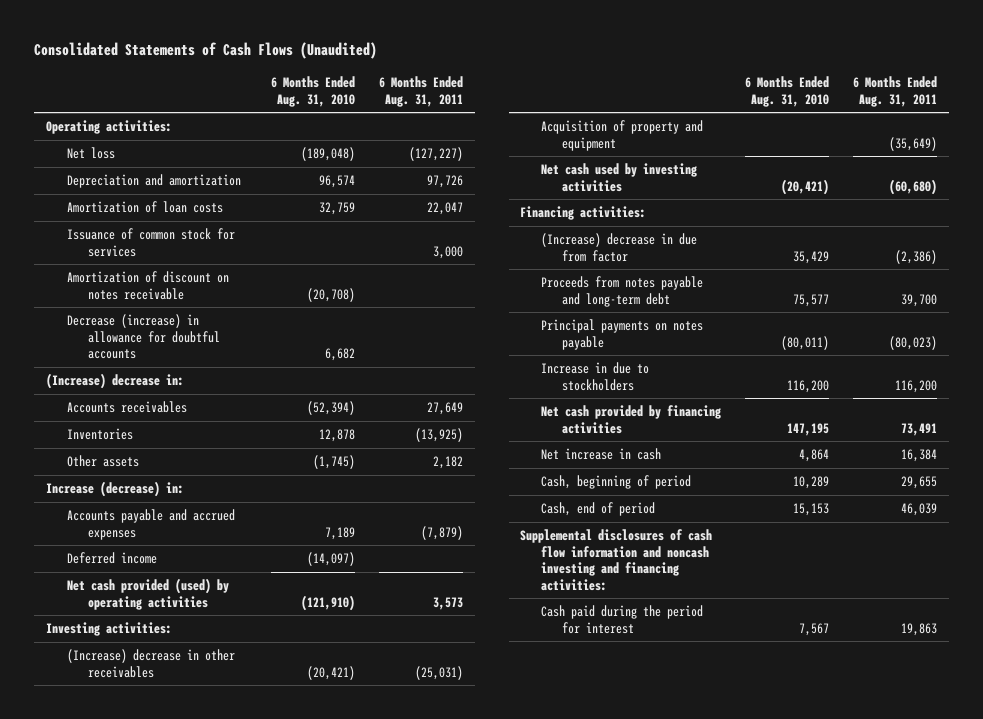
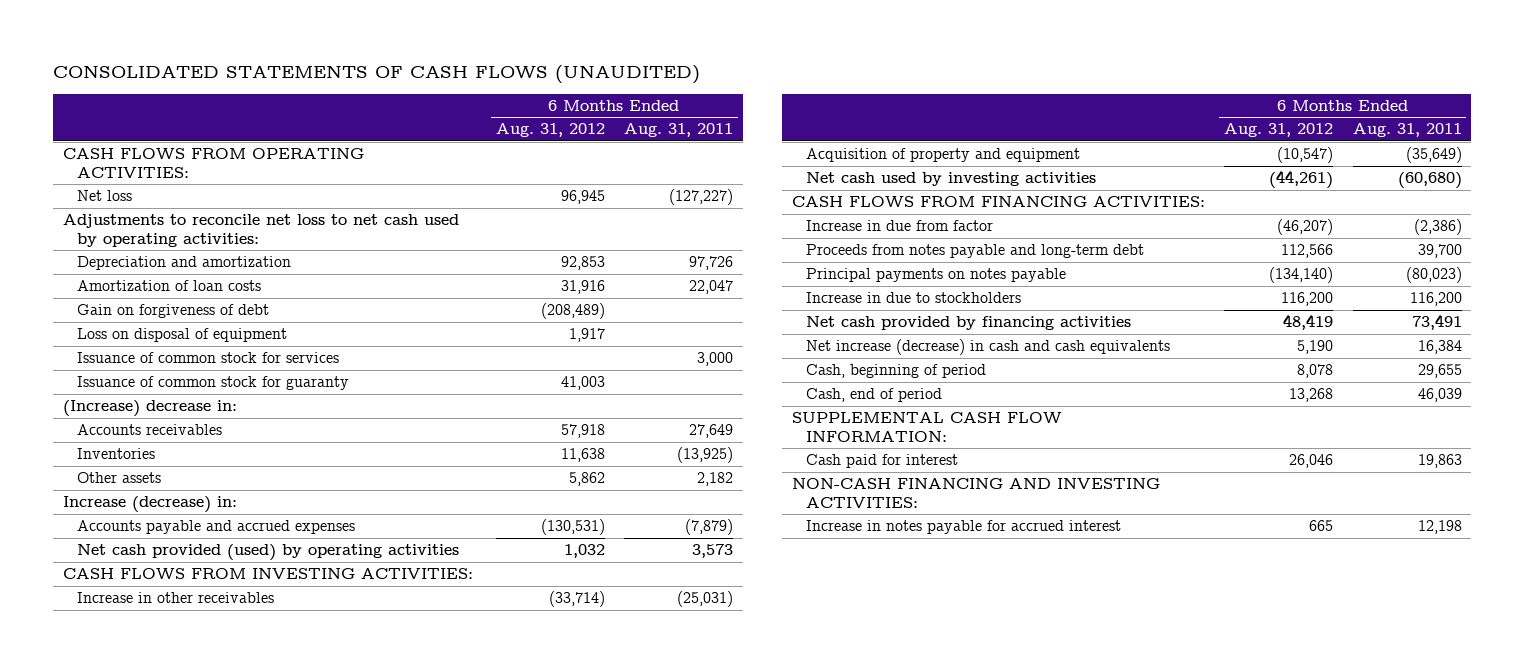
[34,42,378,60] Consolidated Statements of Cash Flows (Unaudited) -> [53,64,701,84] CONSOLIDATED STATEMENTS OF CASH FLOWS (UNAUDITED)
[270,76,355,107] 6 Months Ended Aug. 31, 2010 -> none
none -> [495,123,605,138] Aug. 31, 2012
[46,120,173,135] Operating activities: -> [63,148,365,178] CASH FLOWS FROM OPERATING ACTIVITIES:
none -> [63,214,460,247] Adjustments to reconcile net loss to net cash used by operating activities:
none -> [77,304,270,319] Gain on forgiveness of debt
none -> [77,328,288,343] Loss on disposal of equipment
[66,271,229,300] Amortization of discount on notes receivable -> none
[66,314,220,360] Decrease (increase) in allowance for doubtful accounts -> none
none -> [77,376,350,391] Issuance of common stock for guaranty
[66,552,157,565] Deferred income -> none
[46,622,173,637] Investing activities: -> [63,568,474,580] CASH FLOWS FROM INVESTING ACTIVITIES:
[66,649,235,678] (Increase) decrease in other receivables -> [77,592,275,604] Increase in other receivables
[520,206,647,221] Financing activities: -> [791,196,1205,208] CASH FLOWS FROM FINANCING ACTIVITIES:
[541,233,698,262] (Increase) decrease in due from factor -> [806,220,994,232] Increase in due from factor
[541,448,662,461] Net increase in cash -> [806,339,1171,356] Net increase (decrease) in cash and cash equivalents
[520,529,713,591] Supplemental disclosures of cash flow information and noncash investing and financing activities: -> [791,412,1062,442] SUPPLEMENTAL CASH FLOW INFORMATION:
[541,605,704,634] Cash paid during the period for interest -> [806,454,959,469] Cash paid for interest
none -> [791,478,1160,508] NON-CASH FINANCING AND INVESTING ACTIVITIES:
none -> [806,520,1122,535] Increase in notes payable for accrued interest

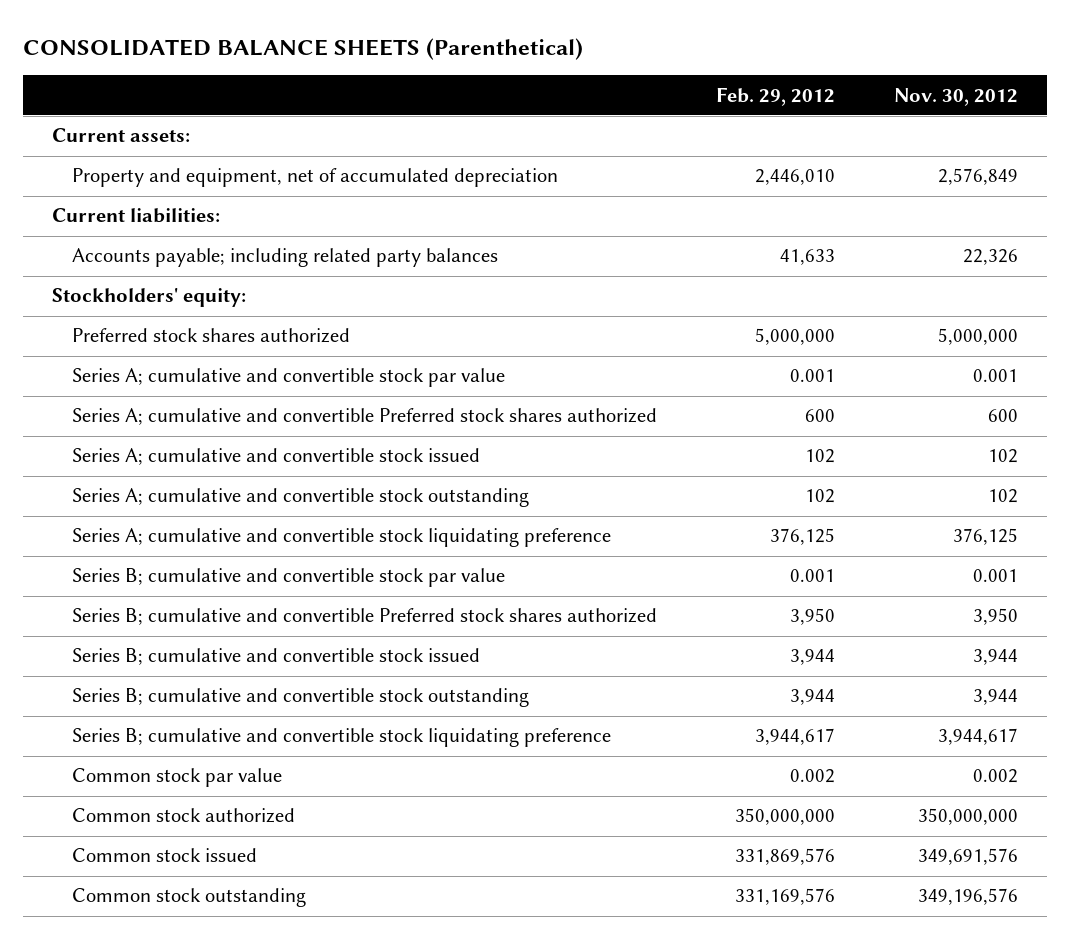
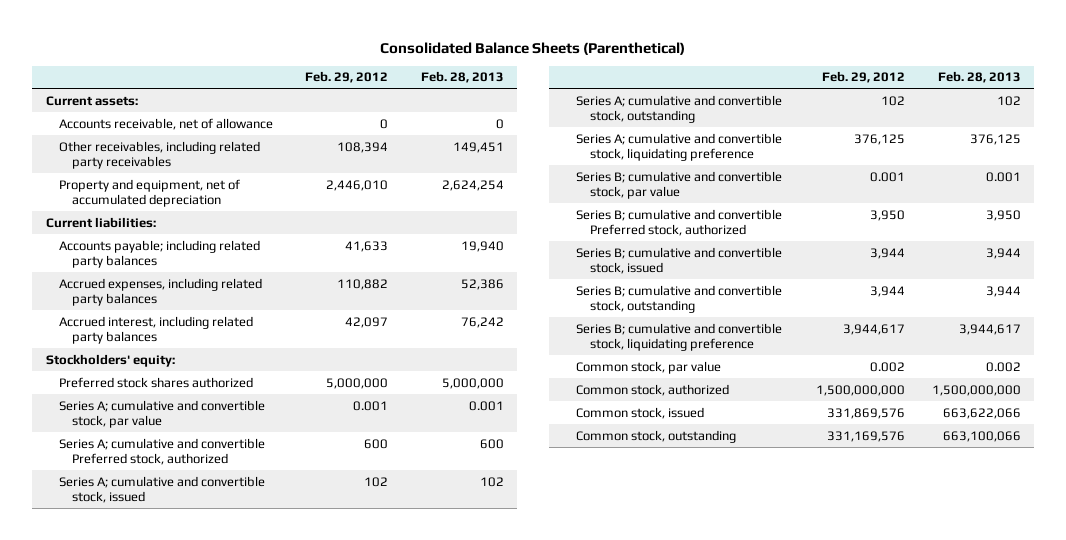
[23,37,584,60] CONSOLIDATED BALANCE SHEETS (Parenthetical) -> [380,41,686,55] Consolidated Balance Sheets (Parenthetical)
[893,87,1018,106] Nov. 30, 2012 -> none
none -> [420,71,504,84] Feb. 28, 2013
none -> [58,117,273,130] Accounts receivable, net of allowance
none -> [58,140,260,169] Other receivables, including related party receivables
none -> [58,277,262,306] Accrued expenses, including related party balances
none -> [58,315,253,344] Accrued interest, including related party balances
[72,368,506,388] Series A; cumulative and convertible stock par value -> [58,399,265,428] Series A; cumulative and convertible stock, par value
[72,408,658,426] Series A; cumulative and convertible Preferred stock shares authorized -> [58,437,265,465] Series A; cumulative and convertible Preferred stock, authorized
[72,448,481,466] Series A; cumulative and convertible stock issued -> [58,475,265,503] Series A; cumulative and convertible stock, issued
[72,488,530,508] Series A; cumulative and convertible stock outstanding -> [576,94,783,123] Series A; cumulative and convertible stock, outstanding
[72,528,612,548] Series A; cumulative and convertible stock liquidating preference -> [576,132,783,161] Series A; cumulative and convertible stock, liquidating preference
[72,568,506,588] Series B; cumulative and convertible stock par value -> [576,170,783,199] Series B; cumulative and convertible stock, par value
[72,608,658,626] Series B; cumulative and convertible Preferred stock shares authorized -> [576,208,783,236] Series B; cumulative and convertible Preferred stock, authorized
[72,648,481,666] Series B; cumulative and convertible stock issued -> [576,246,783,274] Series B; cumulative and convertible stock, issued
[72,688,530,708] Series B; cumulative and convertible stock outstanding -> [576,284,783,313] Series B; cumulative and convertible stock, outstanding
[72,728,612,748] Series B; cumulative and convertible stock liquidating preference -> [576,322,783,351] Series B; cumulative and convertible stock, liquidating preference
[72,768,283,788] Common stock par value -> [576,360,722,374] Common stock, par value
[72,808,296,824] Common stock authorized -> [576,383,730,396] Common stock, authorized
[734,808,835,826] 350,000,000 -> [816,384,906,396] 1,500,000,000
[72,848,258,863] Common stock issued -> [576,406,705,419] Common stock, issued
[72,888,307,908] Common stock outstanding -> [576,429,737,443] Common stock, outstanding

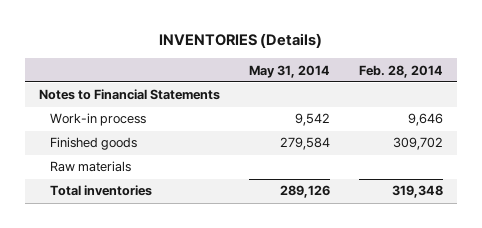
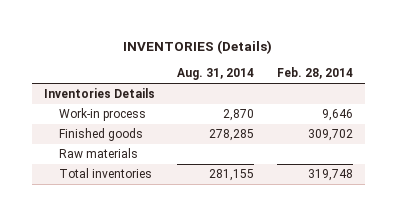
[249,64,331,78] May 31, 2014 -> none
none -> [177,68,255,81] Aug. 31, 2014
[39,89,221,101] Notes to Financial Statements -> none
none -> [43,88,155,99] Inventories Details
[391,185,443,199] 319,348 -> [308,169,354,182] 319,748

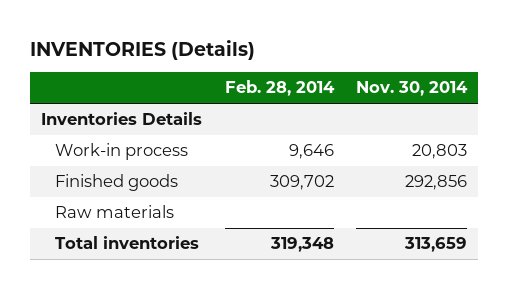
[177,68,255,81] Aug. 31, 2014 -> none
none -> [356,81,469,97] Nov. 30, 2014
[308,169,354,182] 319,748 -> [269,237,334,253] 319,348

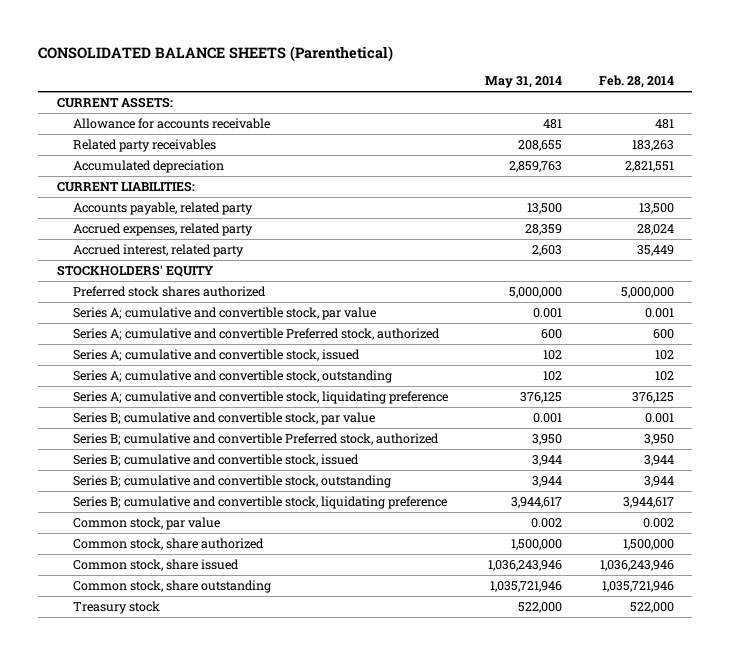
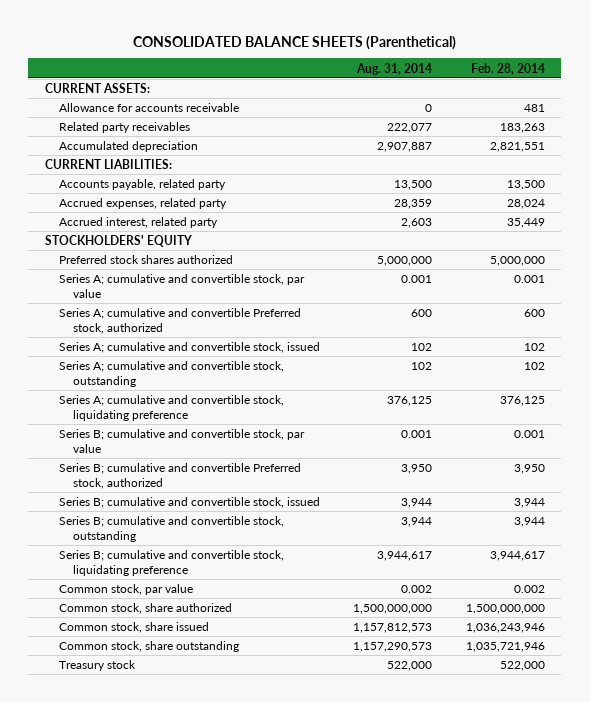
[484,76,562,89] May 31, 2014 -> none
none -> [356,62,433,75] Aug. 31, 2014
[622,538,674,550] 1,500,000 -> [465,604,545,615] 1,500,000,000

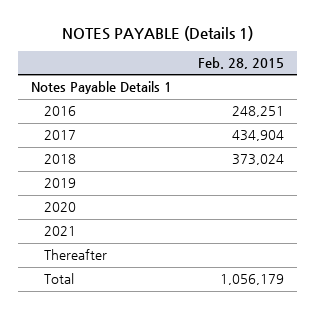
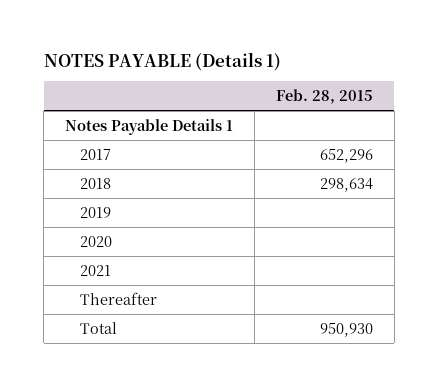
[44,106,77,117] 2016 -> none
[231,130,284,142] 434,904 -> [319,148,373,163] 652,296
[231,154,284,166] 373,024 -> [319,177,373,192] 298,634
[219,274,284,286] 1,056,179 -> [319,322,373,337] 950,930

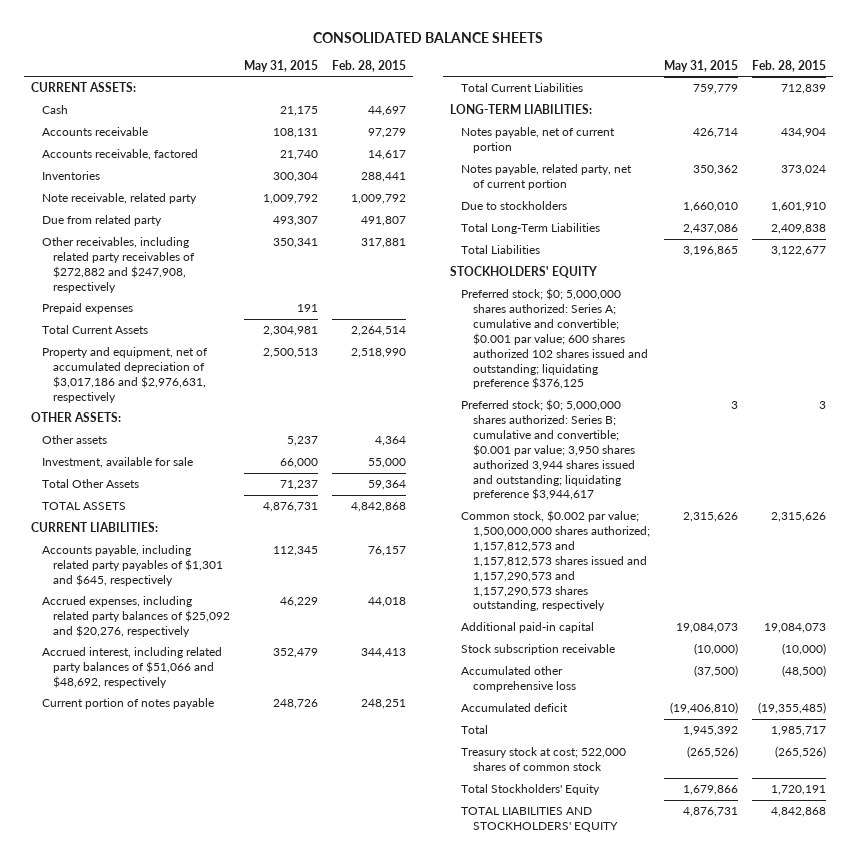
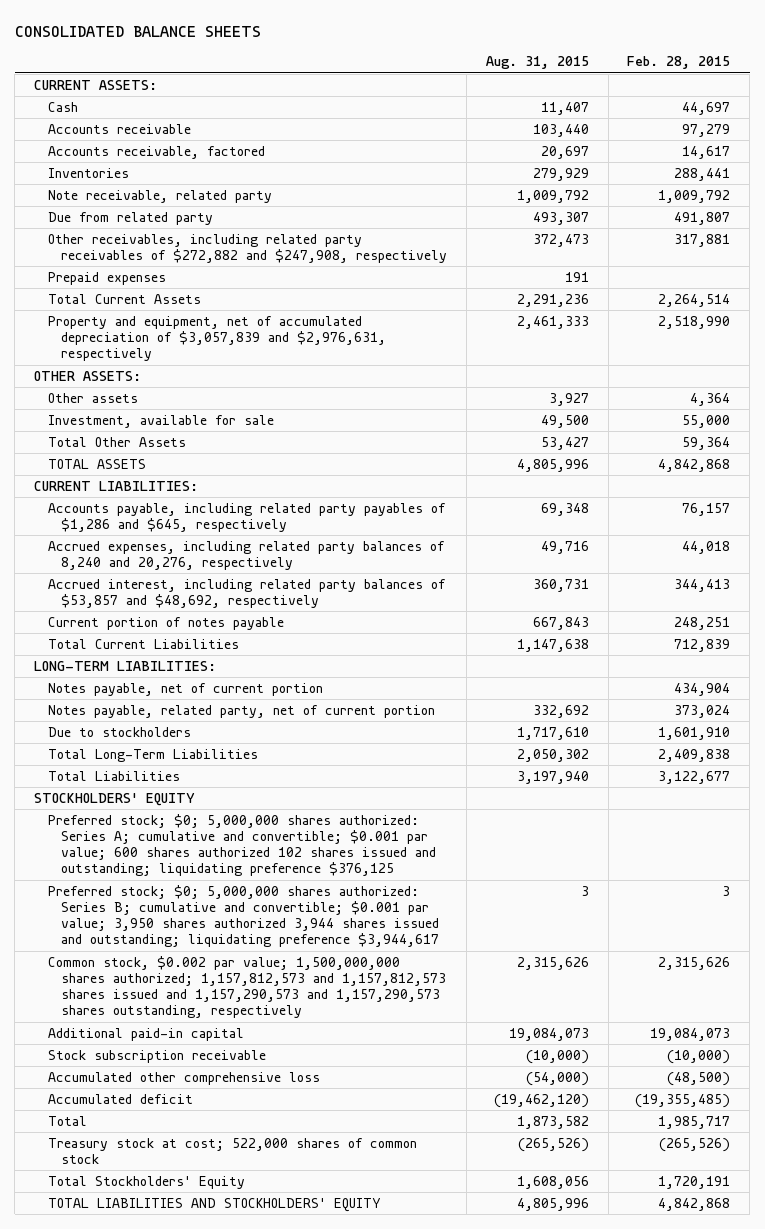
[244,59,319,72] May 31, 2015 -> none
none -> [485,56,589,70] Aug. 31, 2015
[42,347,209,403] Property and equipment, net of accumulated depreciation of $3,017,186 and $2,976,631, respectively -> [47,315,387,362] Property and equipment, net of accumulated depreciation of $3,057,839 and $2,976,631, respectively
[42,545,224,586] Accounts payable, including related party payables of $1,301 and $645, respectively -> [47,502,446,533] Accounts payable, including related party payables of $1,286 and $645, respectively
[42,596,231,637] Accrued expenses, including related party balances of $25,092 and $20,276, respectively -> [47,540,445,571] Accrued expenses, including related party balances of 8,240 and 20,276, respectively
[42,647,223,688] Accrued interest, including related party balances of $51,066 and $48,692, respectively -> [47,578,446,609] Accrued interest, including related party balances of $53,857 and $48,692, respectively

